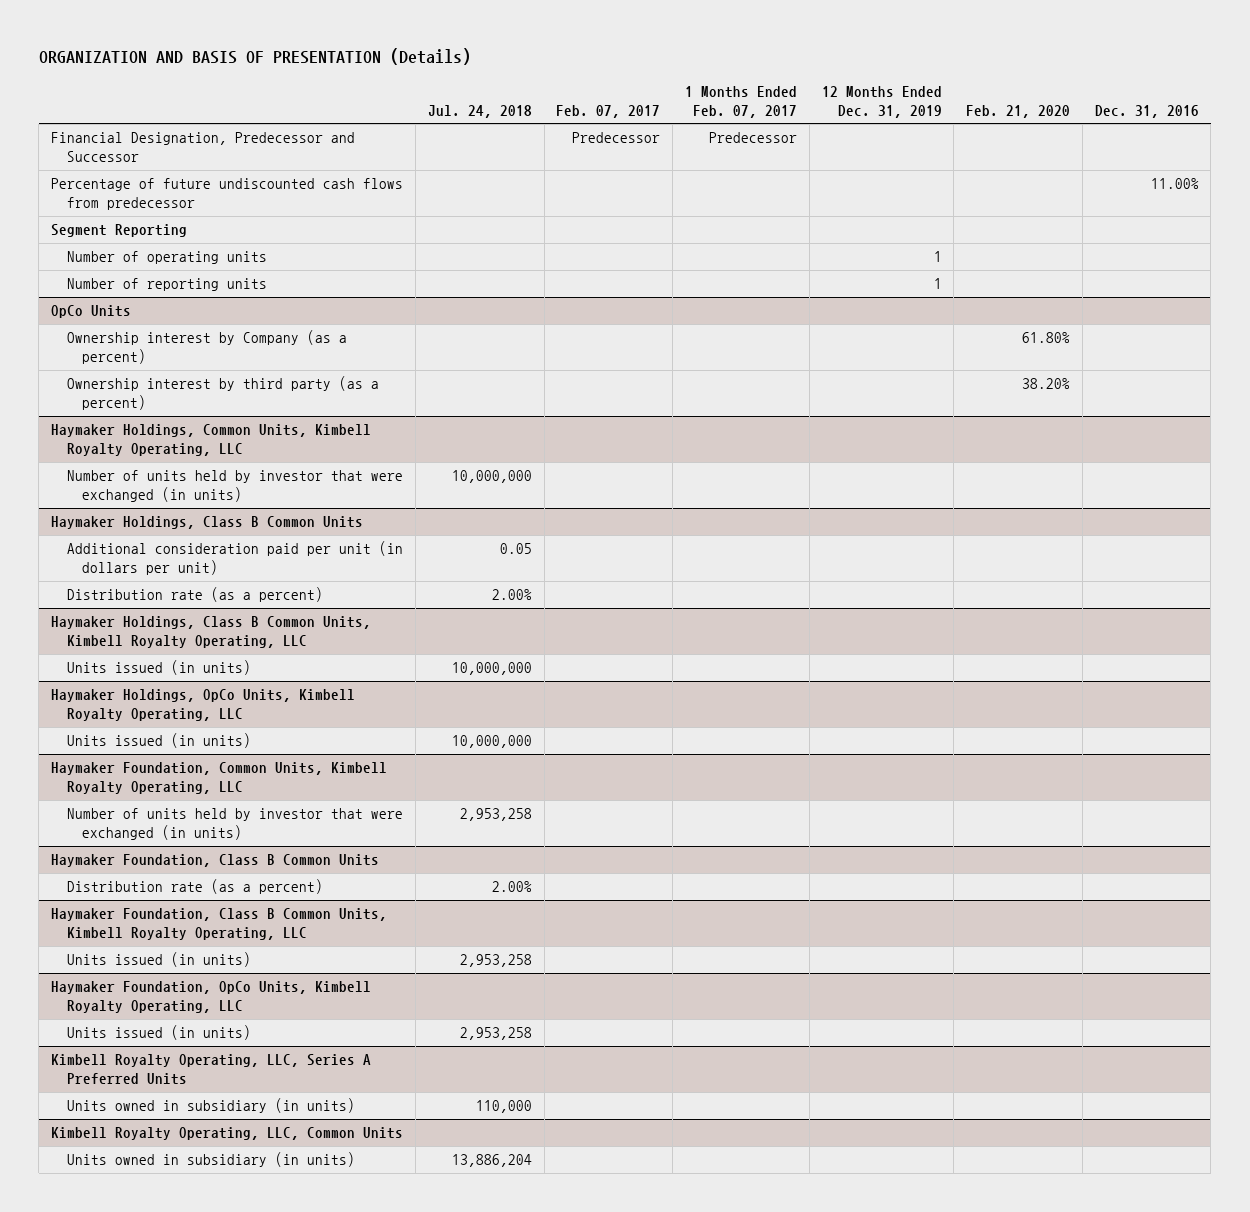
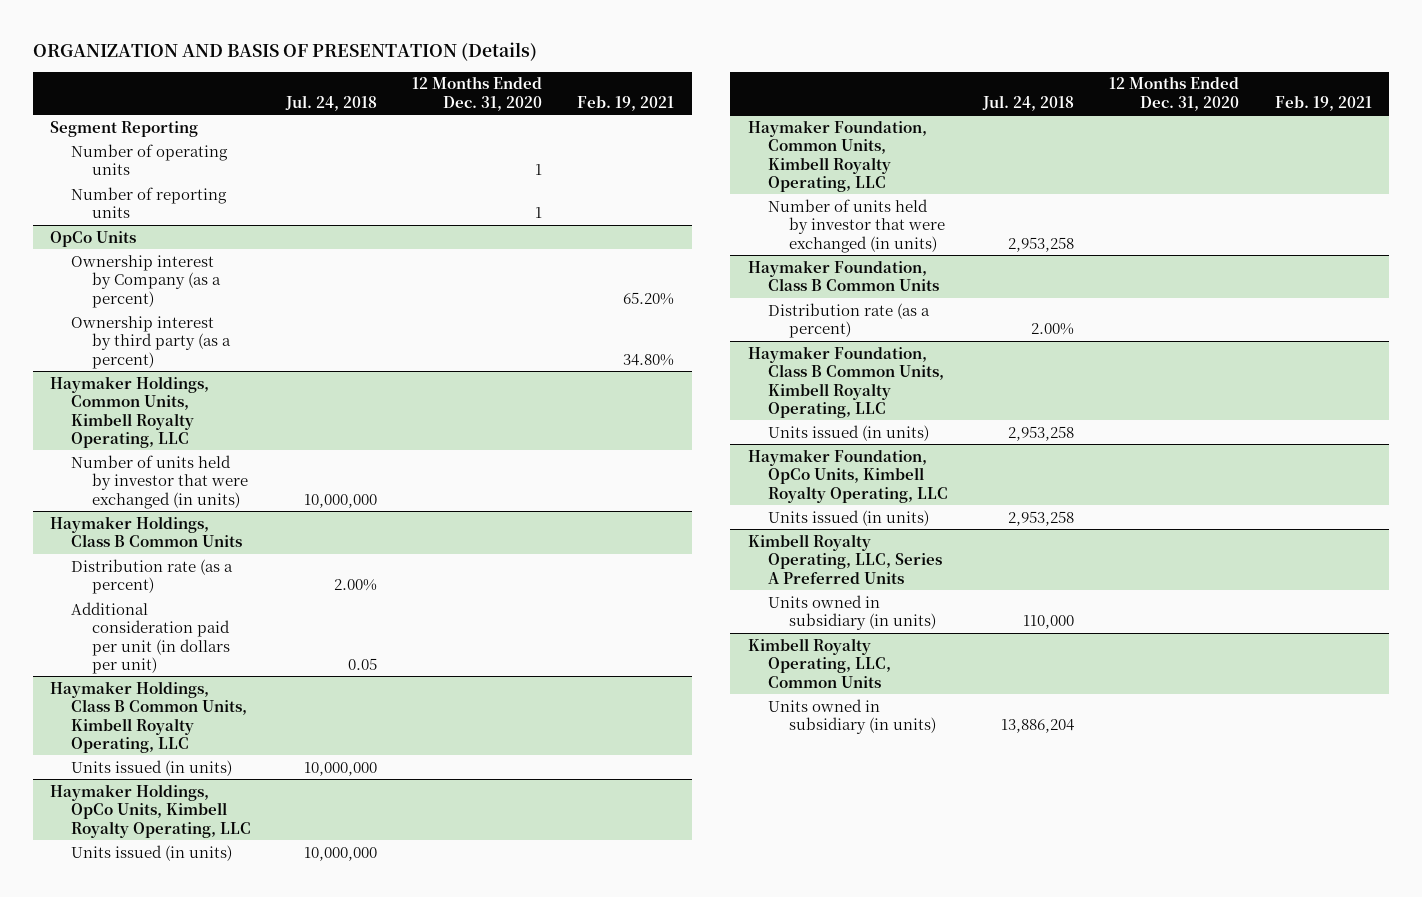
[556,104,661,118] Feb. 07, 2017 -> none
[684,85,797,118] 1 Months Ended Feb. 07, 2017 -> none
[821,85,942,118] 12 Months Ended Dec. 31, 2019 -> none
[966,104,1071,118] Feb. 21, 2020 -> none
[1094,104,1199,118] Dec. 31, 2016 -> none
none -> [412,76,543,111] 12 Months Ended Dec. 31, 2020
none -> [577,95,675,111] Feb. 19, 2021
[51,132,356,163] Financial Designation, Predecessor and Successor -> none
[51,178,404,211] Percentage of future undiscounted cash flows from predecessor -> none
[66,541,403,576] Additional consideration paid per unit (in dollars per unit) -> [71,601,230,674] Additional consideration paid per unit (in dollars per unit)

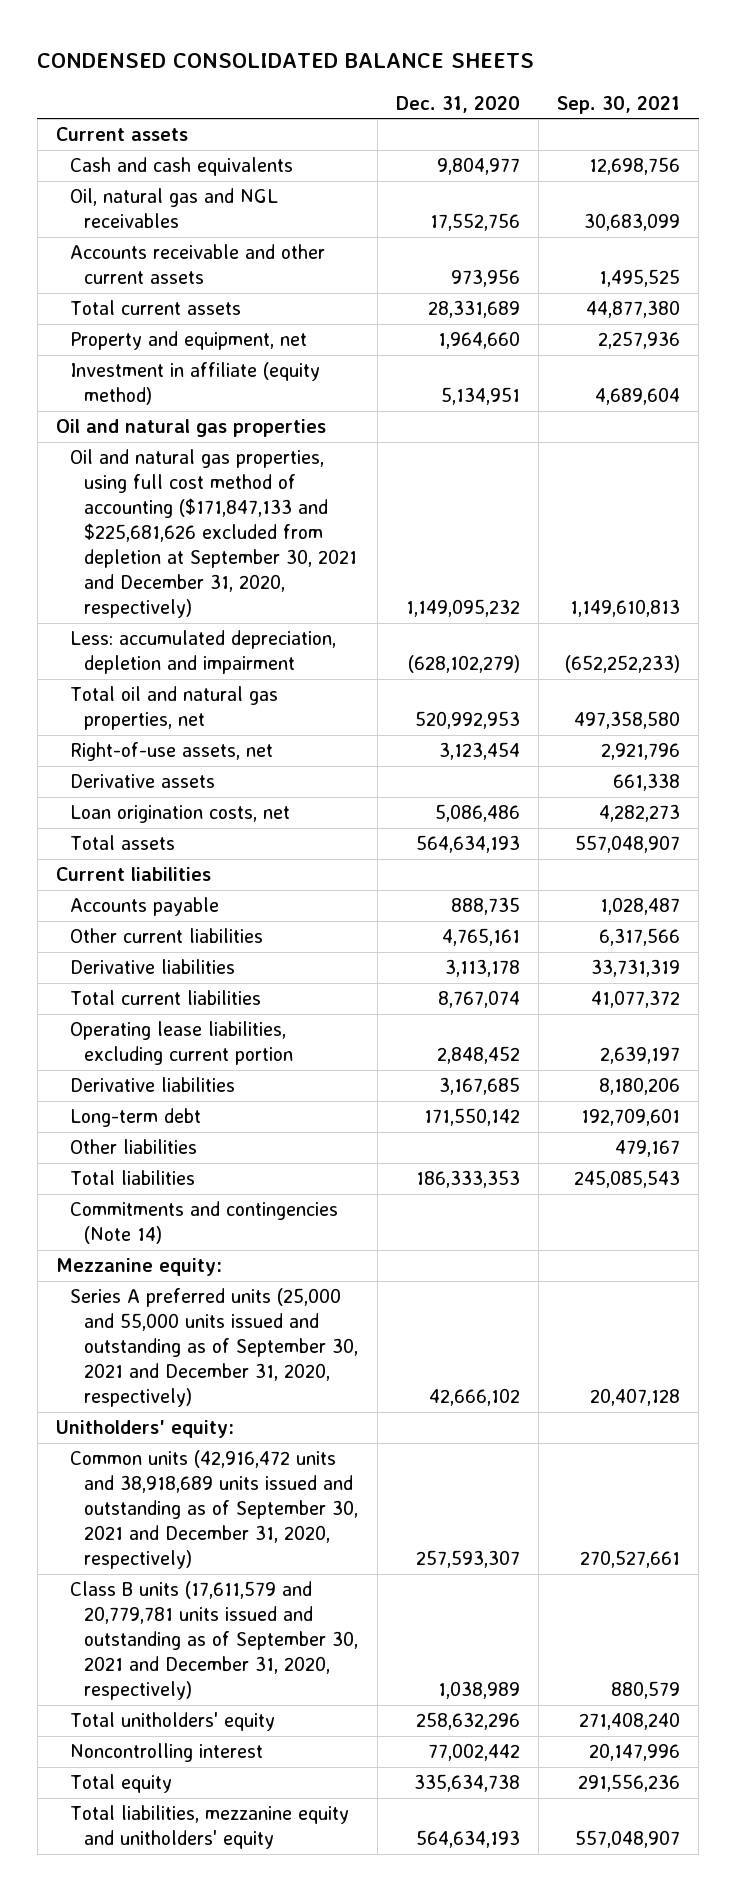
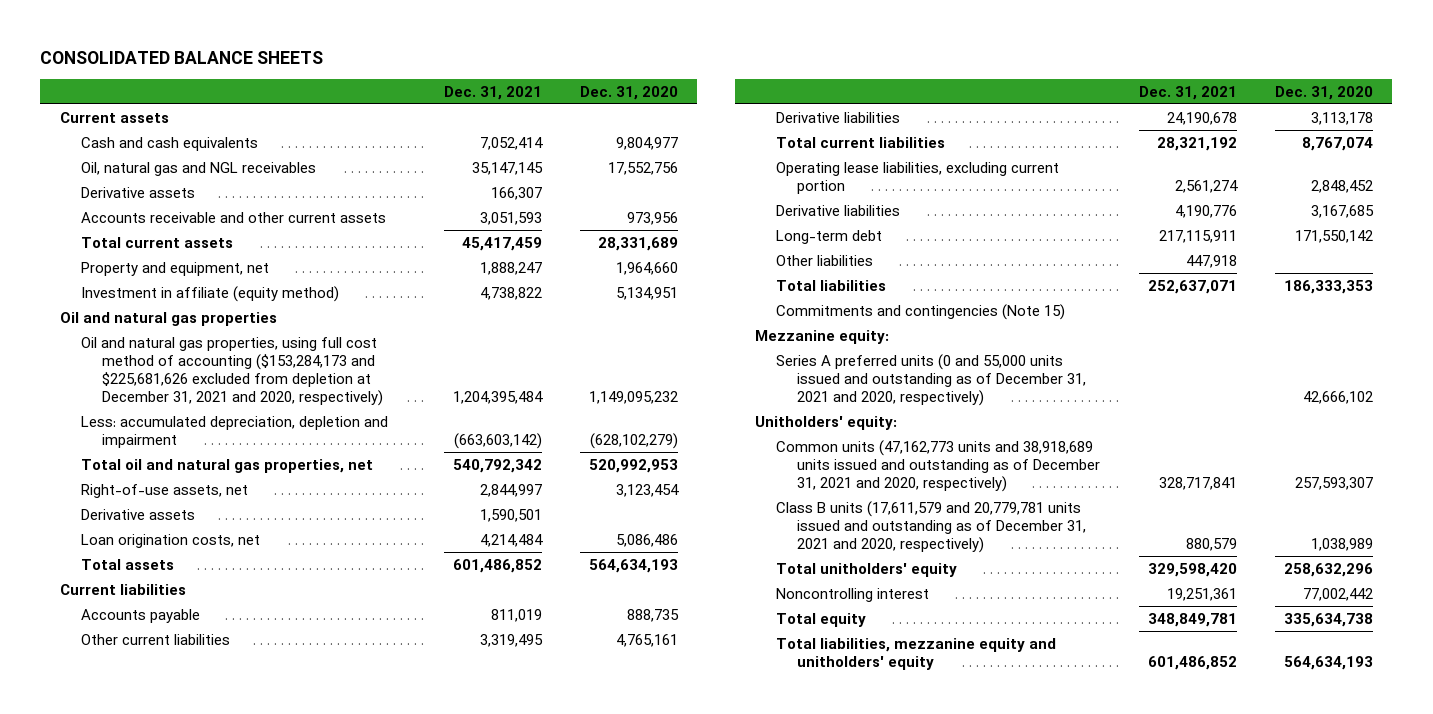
[37,52,535,68] CONDENSED CONSOLIDATED BALANCE SHEETS -> [40,50,324,64] CONSOLIDATED BALANCE SHEETS
[556,95,680,114] Sep. 30, 2021 -> none
none -> [443,85,542,100] Dec. 31, 2021
none -> [80,186,195,198] Derivative assets
[70,449,358,619] Oil and natural gas properties, using full cost method of accounting ($171,847,133 and $225,681,626 excluded from depletion at September 30, 2021 and December 31, 2020, respectively) -> [80,336,383,407] Oil and natural gas properties, using full cost method of accounting ($153,284,173 and $225,681,626 excluded from depletion at December 31, 2021 and 2020, respectively)
[70,1201,339,1245] Commitments and contingencies (Note 14) -> [775,303,1065,320] Commitments and contingencies (Note 15)
[70,1288,359,1408] Series A preferred units (25,000 and 55,000 units issued and outstanding as of September 30, 2021 and December 31, 2020, respectively) -> [775,353,1087,406] Series A preferred units (0 and 55,000 units issued and outstanding as of December 31, 2021 and 2020, respectively)
[70,1450,359,1570] Common units (42,916,472 units and 38,918,689 units issued and outstanding as of September 30, 2021 and December 31, 2020, respectively) -> [775,439,1101,492] Common units (47,162,773 units and 38,918,689 units issued and outstanding as of December 31, 2021 and 2020, respectively)
[70,1581,359,1701] Class B units (17,611,579 and 20,779,781 units issued and outstanding as of September 30, 2021 and December 31, 2020, respectively) -> [775,500,1087,553] Class B units (17,611,579 and 20,779,781 units issued and outstanding as of December 31, 2021 and 2020, respectively)

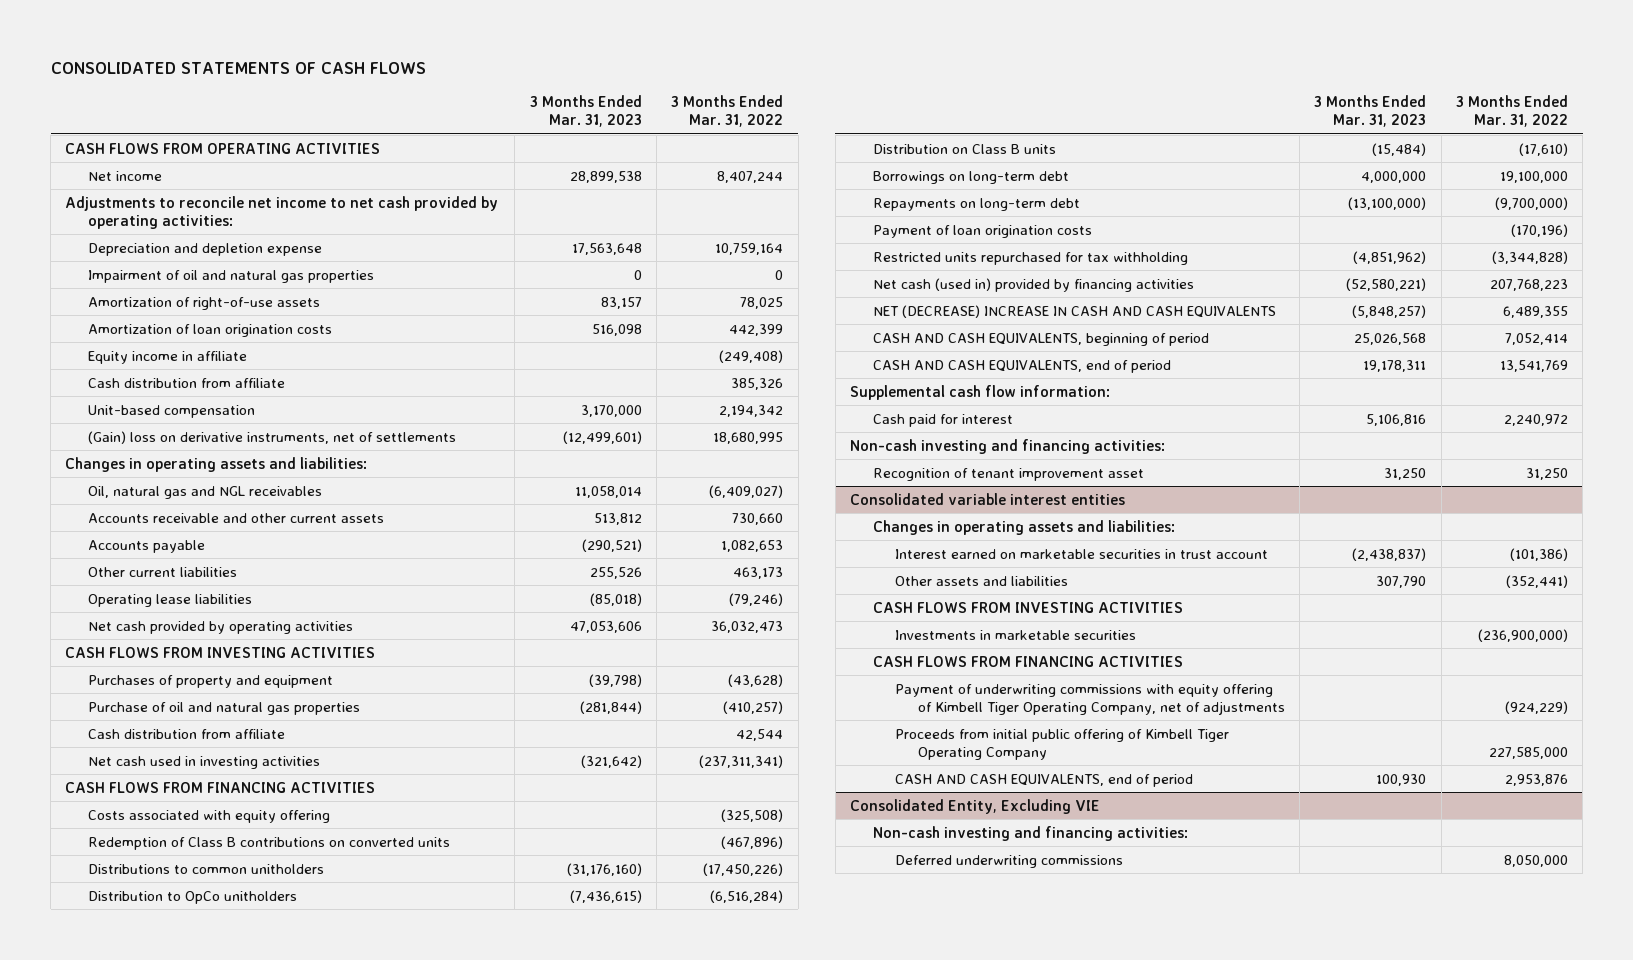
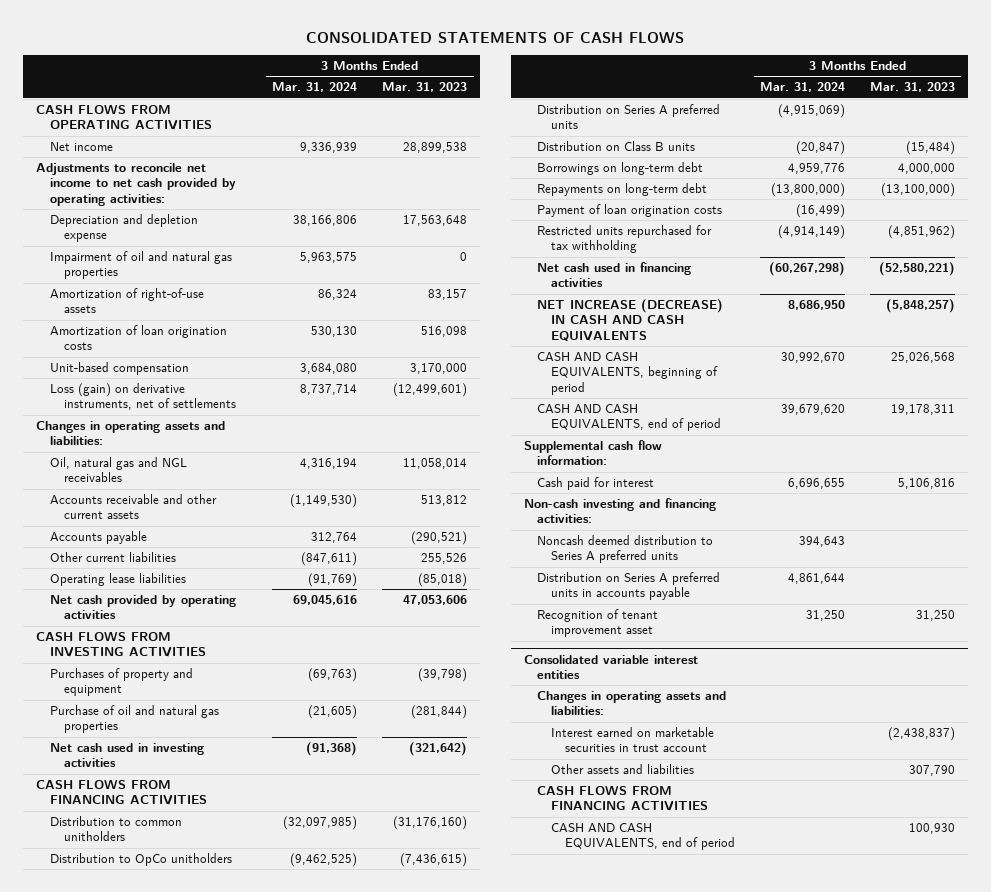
[671,95,784,128] 3 Months Ended Mar. 31, 2022 -> none
none -> [272,82,358,93] Mar. 31, 2024
[87,350,247,364] Equity income in affiliate -> none
[87,377,285,388] Cash distribution from affiliate -> none
[87,430,456,444] (Gain) loss on derivative instruments, net of settlements -> [49,382,236,411] Loss (gain) on derivative instruments, net of settlements
[87,728,285,739] Cash distribution from affiliate -> none
[87,809,330,823] Costs associated with equity offering -> none
[87,836,450,850] Redemption of Class B contributions on converted units -> none
[87,863,324,874] Distributions to common unitholders -> [49,815,182,842] Distribution to common unitholders
none -> [537,103,721,130] Distribution on Series A preferred units
[872,277,1194,292] Net cash (used in) provided by financing activities -> [537,261,692,288] Net cash used in financing activities
[872,304,1276,318] NET (DECREASE) INCREASE IN CASH AND CASH EQUIVALENTS -> [537,298,724,342] NET INCREASE (DECREASE) IN CASH AND CASH EQUIVALENTS
none -> [537,534,714,564] Noncash deemed distribution to Series A preferred units
none -> [537,571,721,601] Distribution on Series A preferred units in accounts payable
[872,601,1183,613] CASH FLOWS FROM INVESTING ACTIVITIES -> none
[895,629,1137,640] Investments in marketable securities -> none
[895,683,1285,715] Payment of underwriting commissions with equity offering of Kimbell Tiger Operating Company, net of adjustments -> none
[895,728,1230,760] Proceeds from initial public offering of Kimbell Tiger Operating Company -> none
[850,798,1101,814] Consolidated Entity, Excluding VIE -> none
[872,825,1188,841] Non-cash investing and financing activities: -> none
[895,854,1124,868] Deferred underwriting commissions -> none

